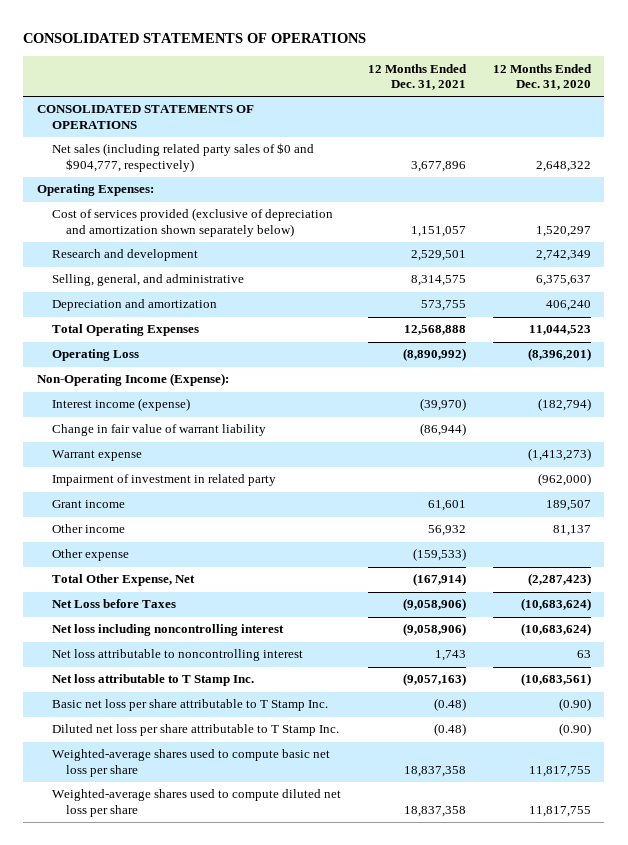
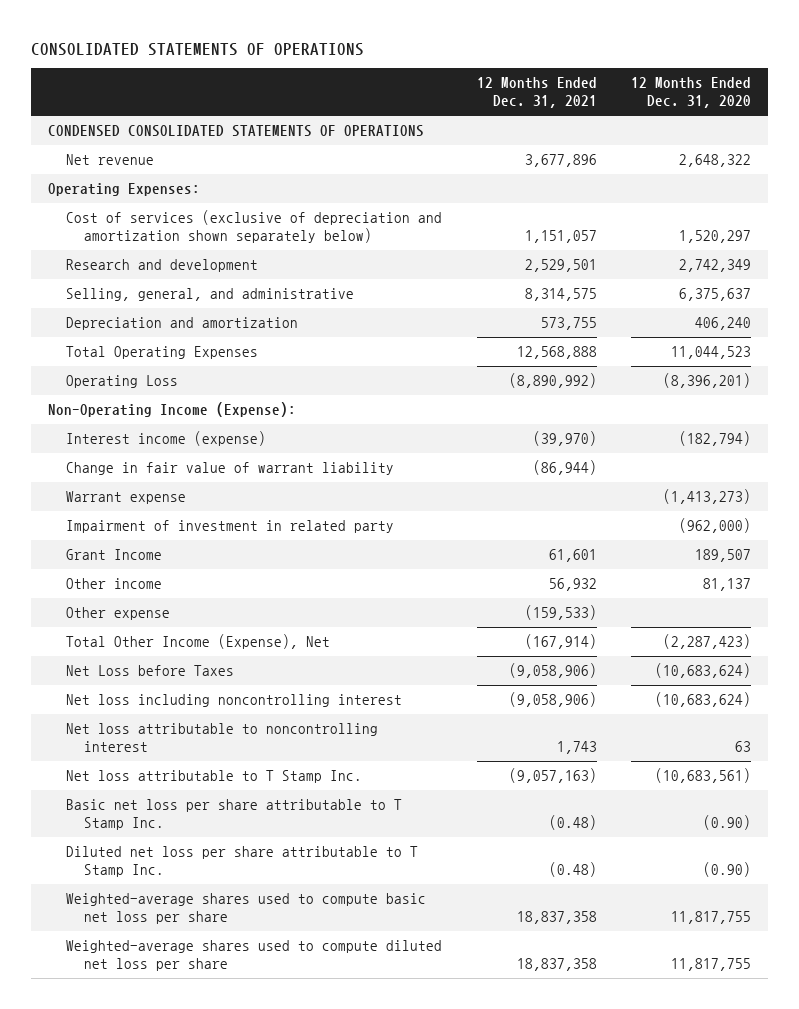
[37,105,255,129] CONSOLIDATED STATEMENTS OF OPERATIONS -> [48,124,425,137] CONDENSED CONSOLIDATED STATEMENTS OF OPERATIONS
[51,143,314,172] Net sales (including related party sales of $0 and $904,777, respectively) -> [66,153,155,165] Net revenue
[51,208,333,237] Cost of services provided (exclusive of depreciation and amortization shown separately below) -> [66,209,443,244] Cost of services (exclusive of depreciation and amortization shown separately below)
[51,500,125,509] Grant income -> [66,548,163,560] Grant Income
[51,574,195,587] Total Other Expense, Net -> [66,633,331,649] Total Other Income (Expense), Net

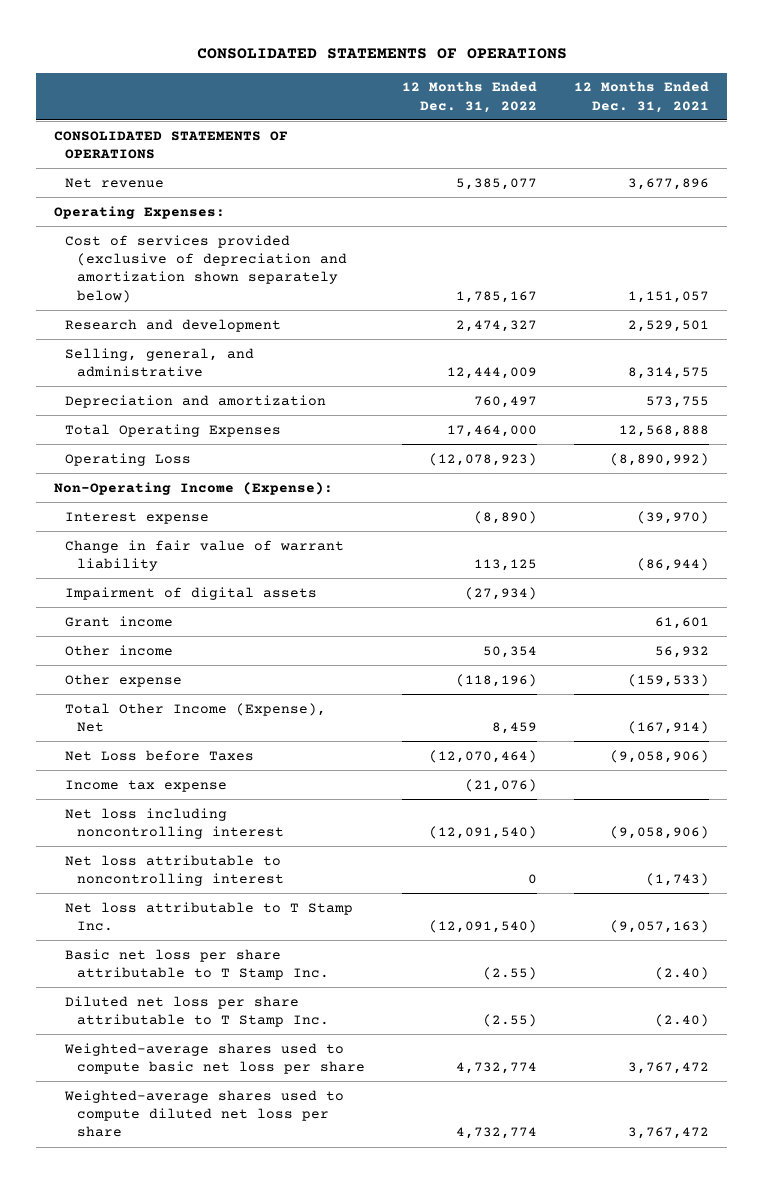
[630,77,751,109] 12 Months Ended Dec. 31, 2020 -> none
none -> [401,81,537,113] 12 Months Ended Dec. 31, 2022
[48,124,425,137] CONDENSED CONSOLIDATED STATEMENTS OF OPERATIONS -> [54,130,289,160] CONSOLIDATED STATEMENTS OF OPERATIONS
[66,209,443,244] Cost of services (exclusive of depreciation and amortization shown separately below) -> [65,234,347,303] Cost of services provided (exclusive of depreciation and amortization shown separately below)
[66,430,267,446] Interest income (expense) -> [65,511,210,524] Interest expense
[66,490,187,504] Warrant expense -> none
[66,519,395,533] Impairment of investment in related party -> [65,586,318,600] Impairment of digital assets
[66,548,163,560] Grant Income -> [65,615,174,627] Grant income
none -> [65,779,228,792] Income tax expense
[556,741,597,755] 1,743 -> [645,873,709,887] (1,743)
[548,815,597,831] (0.48) -> [654,967,709,981] (2.40)
[548,862,597,878] (0.48) -> [654,1014,709,1028] (2.40)
[516,911,597,925] 18,837,358 -> [627,1062,709,1075] 3,767,472
[516,958,597,972] 18,837,358 -> [627,1127,709,1140] 3,767,472

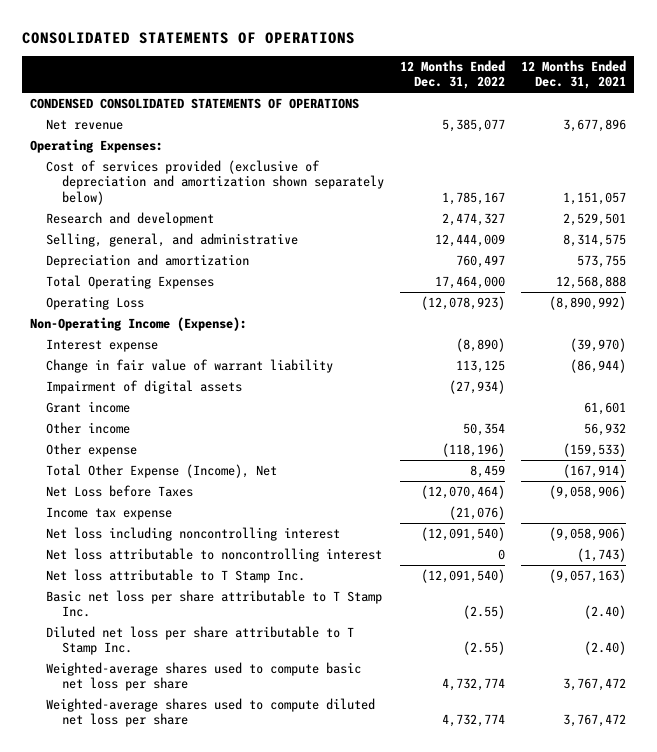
[54,130,289,160] CONSOLIDATED STATEMENTS OF OPERATIONS -> [30,97,360,109] CONDENSED CONSOLIDATED STATEMENTS OF OPERATIONS
[65,702,327,733] Total Other Income (Expense), Net -> [46,463,278,478] Total Other Expense (Income), Net

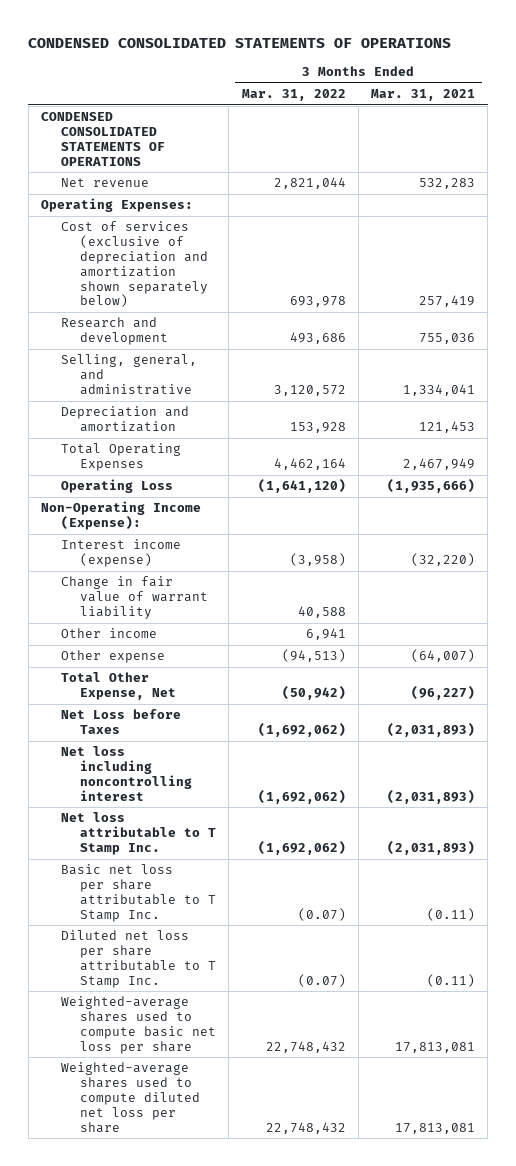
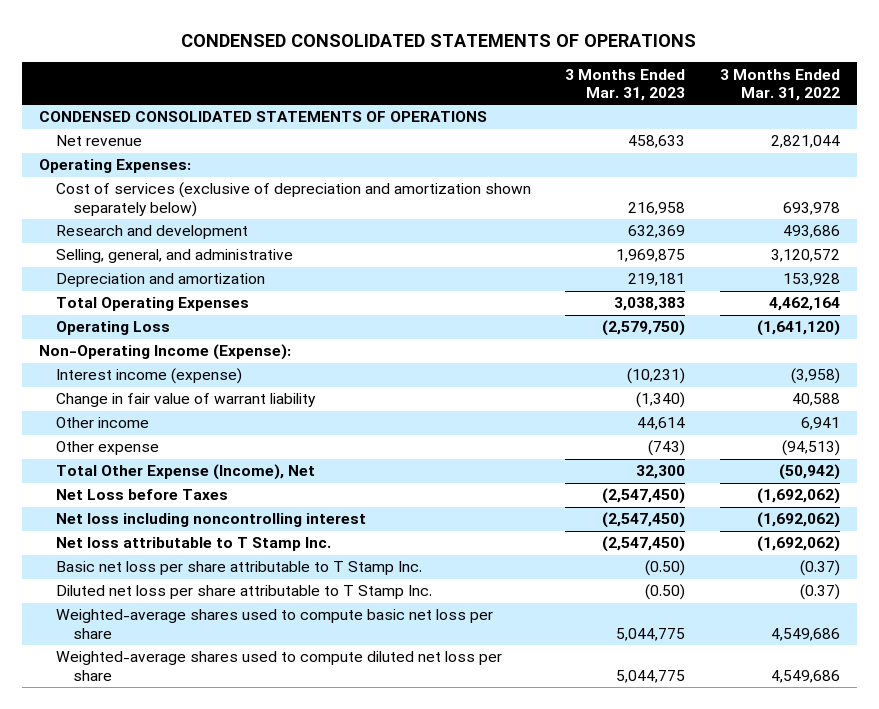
[371,89,476,102] Mar. 31, 2021 -> none
none -> [565,68,686,102] 3 Months Ended Mar. 31, 2023
[60,672,177,701] Total Other Expense, Net -> [56,464,316,481] Total Other Expense (Income), Net
[297,907,346,921] (0.07) -> [799,560,840,577] (0.37)
[297,973,346,987] (0.07) -> [799,584,840,601] (0.37)
[265,1040,346,1053] 22,748,432 -> [770,627,840,641] 4,549,686
[265,1121,346,1134] 22,748,432 -> [770,669,840,683] 4,549,686

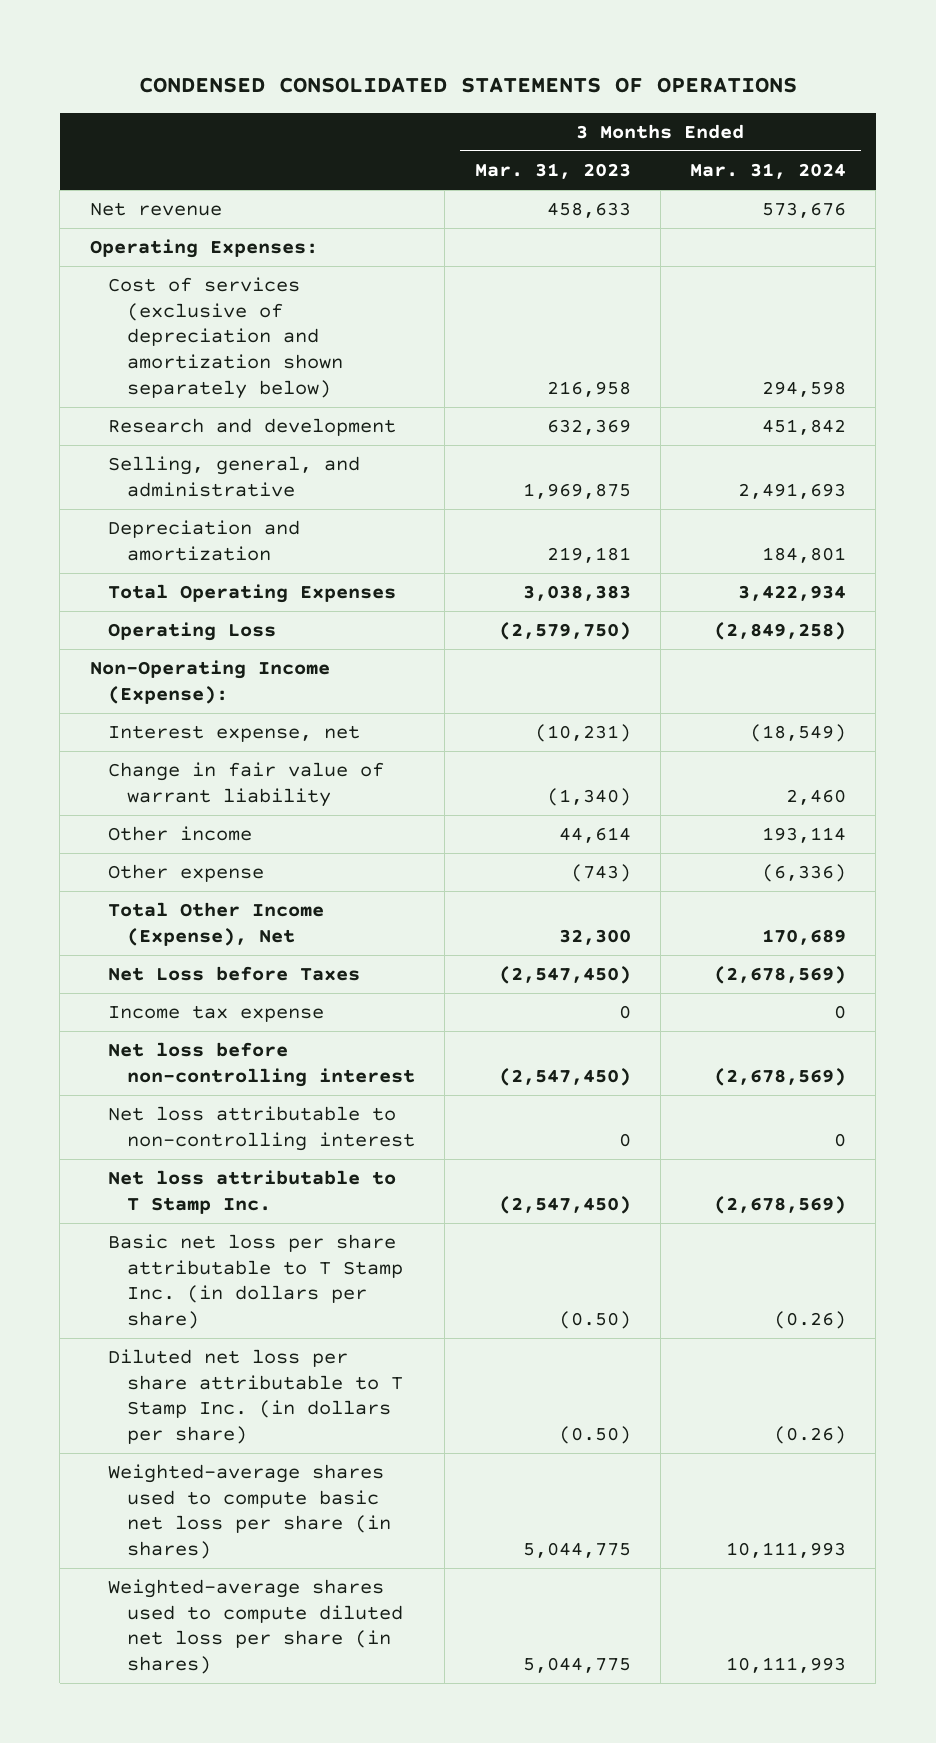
[719,68,840,102] 3 Months Ended Mar. 31, 2022 -> none
none -> [690,163,847,180] Mar. 31, 2024
[39,111,488,123] CONDENSED CONSOLIDATED STATEMENTS OF OPERATIONS -> none
[56,368,243,385] Interest income (expense) -> [108,725,361,743] Interest expense, net
[56,464,316,481] Total Other Expense (Income), Net -> [108,902,325,946] Total Other Income (Expense), Net
none -> [108,1005,325,1023] Income tax expense
[56,513,367,528] Net loss including noncontrolling interest -> [108,1042,416,1087] Net loss before non-controlling interest
none -> [108,1106,416,1151] Net loss attributable to non-controlling interest
[56,561,423,576] Basic net loss per share attributable to T Stamp Inc. -> [108,1234,404,1330] Basic net loss per share attributable to T Stamp Inc. (in dollars per share)
[56,585,433,600] Diluted net loss per share attributable to T Stamp Inc. -> [108,1349,404,1445] Diluted net loss per share attributable to T Stamp Inc. (in dollars per share)
[56,609,494,639] Weighted-average shares used to compute basic net loss per share -> [108,1464,392,1560] Weighted-average shares used to compute basic net loss per share (in shares)
[56,651,503,681] Weighted-average shares used to compute diluted net loss per share -> [108,1579,404,1675] Weighted-average shares used to compute diluted net loss per share (in shares)

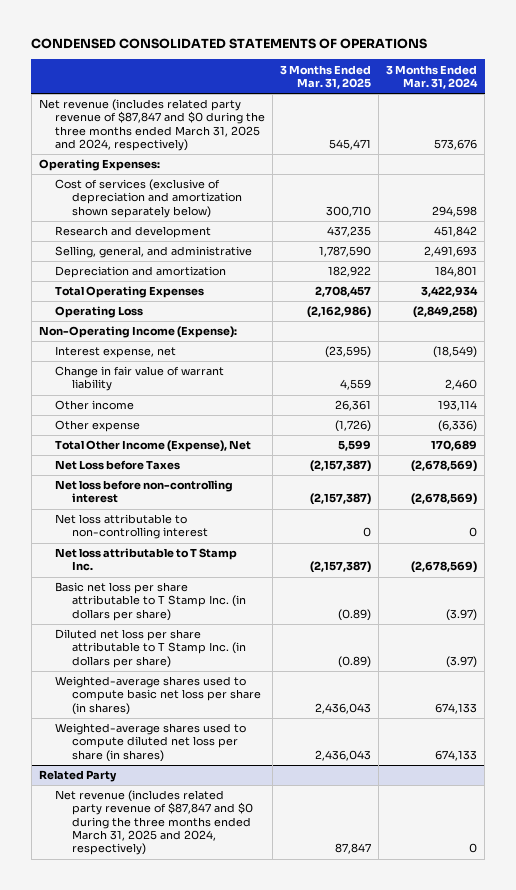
[474,163,631,180] Mar. 31, 2023 -> none
none -> [280,64,372,89] 3 Months Ended Mar. 31, 2025
[89,202,222,217] Net revenue -> [38,99,266,152] Net revenue (includes related party revenue of $87,847 and $0 during the three months ended March 31, 2025 and 2024, respectively)
[108,1005,325,1023] Income tax expense -> none
[774,1311,847,1330] (0.26) -> [446,608,478,621] (3.97)
[774,1426,847,1445] (0.26) -> [446,655,478,668] (3.97)
[726,1542,847,1559] 10,111,993 -> [435,702,478,714] 674,133
[726,1657,847,1674] 10,111,993 -> [435,749,478,761] 674,133
none -> [38,770,117,783] Related Party
none -> [55,790,254,856] Net revenue (includes related party revenue of $87,847 and $0 during the three months ended March 31, 2025 and 2024, respectively)

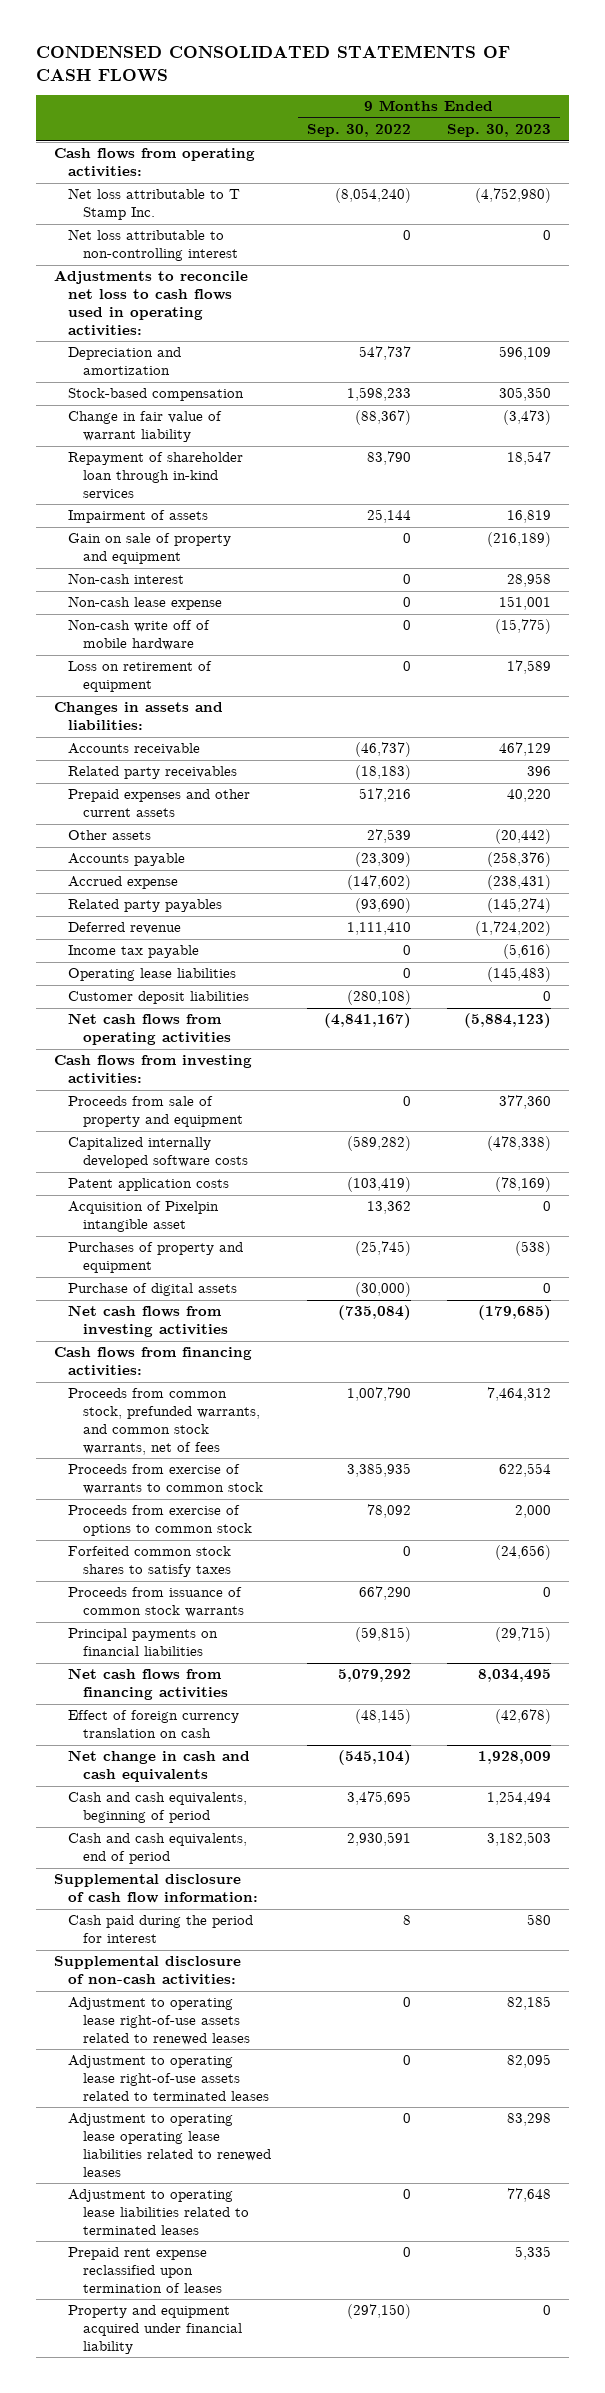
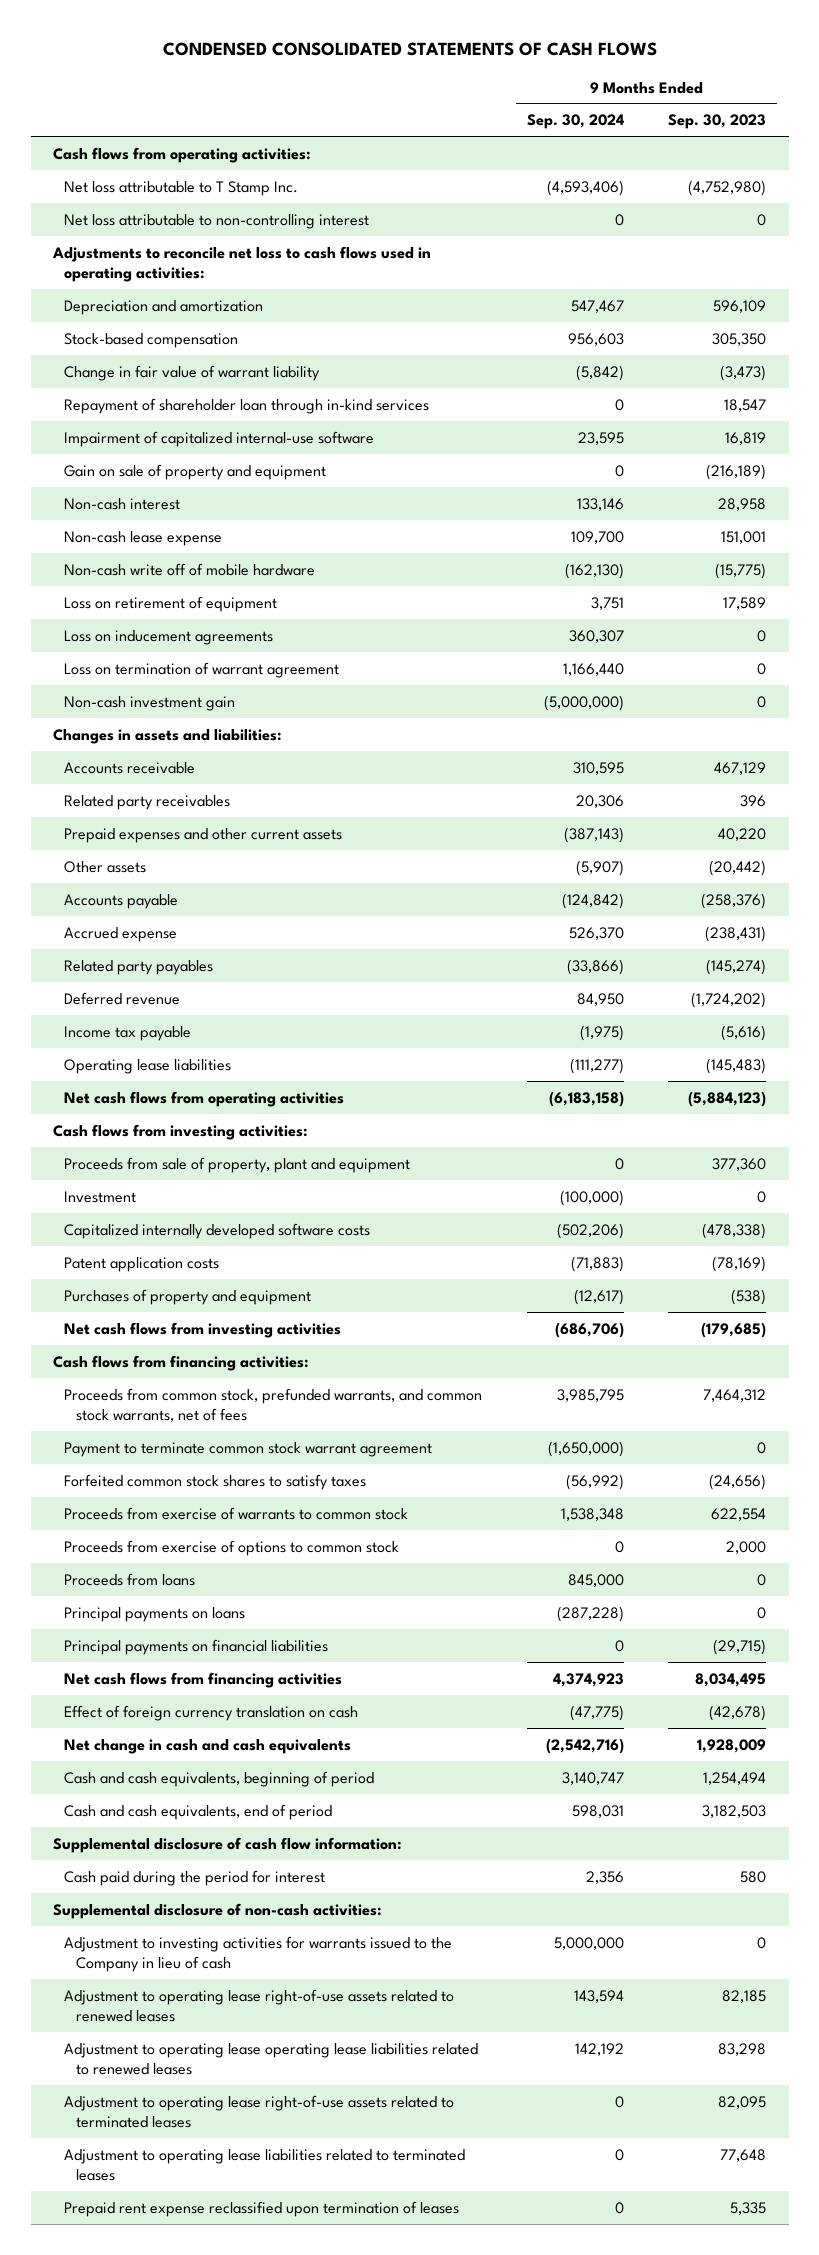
[306,124,411,138] Sep. 30, 2022 -> none
none -> [526,114,624,130] Sep. 30, 2024
[68,510,209,524] Impairment of assets -> [64,430,375,447] Impairment of capitalized internal-use software
none -> [64,629,274,645] Loss on inducement agreements
none -> [64,661,340,678] Loss on termination of warrant agreement
none -> [64,695,236,711] Non-cash investment gain
[68,991,250,1005] Customer deposit liabilities -> none
[68,1096,243,1128] Proceeds from sale of property and equipment -> [64,1156,411,1173] Proceeds from sale of property, plant and equipment
none -> [64,1190,137,1203] Investment
[68,1201,220,1233] Acquisition of Pixelpin intangible asset -> none
[68,1283,238,1297] Purchase of digital assets -> none
none -> [64,1441,433,1457] Payment to terminate common stock warrant agreement
[68,1546,232,1578] Forfeited common stock shares to satisfy taxes -> [64,1473,367,1490] Forfeited common stock shares to satisfy taxes
[68,1587,244,1618] Proceeds from issuance of common stock warrants -> none
none -> [64,1572,196,1586] Proceeds from loans
none -> [64,1606,246,1622] Principal payments on loans
none -> [64,1935,453,1972] Adjustment to investing activities for warrants issued to the Company in lieu of cash
[68,2055,269,2101] Adjustment to operating lease right-of-use assets related to terminated leases -> [64,2094,455,2128] Adjustment to operating lease right-of-use assets related to terminated leases
[68,2305,242,2354] Property and equipment acquired under financial liability -> none

